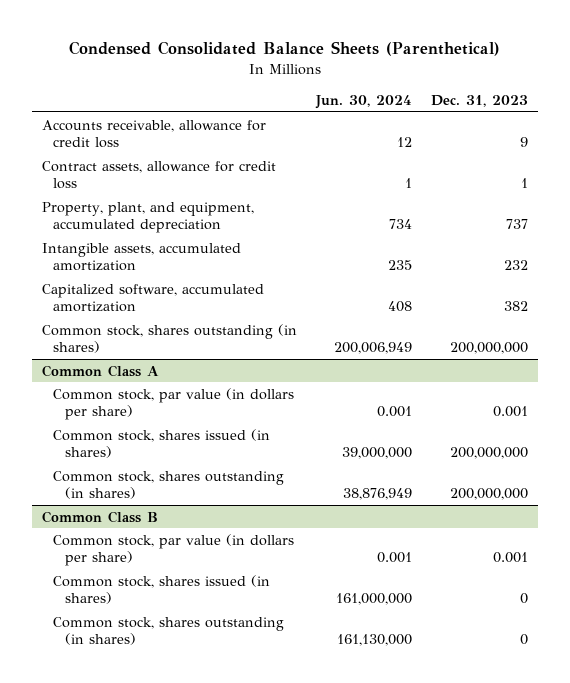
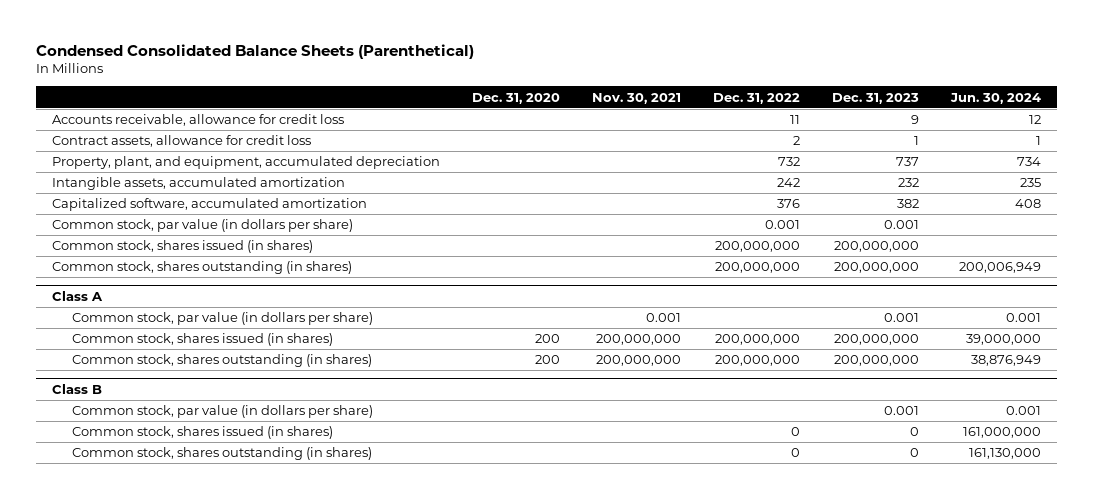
none -> [471,92,560,104] Dec. 31, 2020
none -> [592,92,682,104] Nov. 30, 2021
none -> [713,92,801,104] Dec. 31, 2022
none -> [51,219,353,233] Common stock, par value (in dollars per share)
none -> [51,240,313,254] Common stock, shares issued (in shares)
[41,364,159,377] Common Class A -> [51,290,103,301] Class A
[41,510,158,523] Common Class B -> [51,383,102,394] Class B

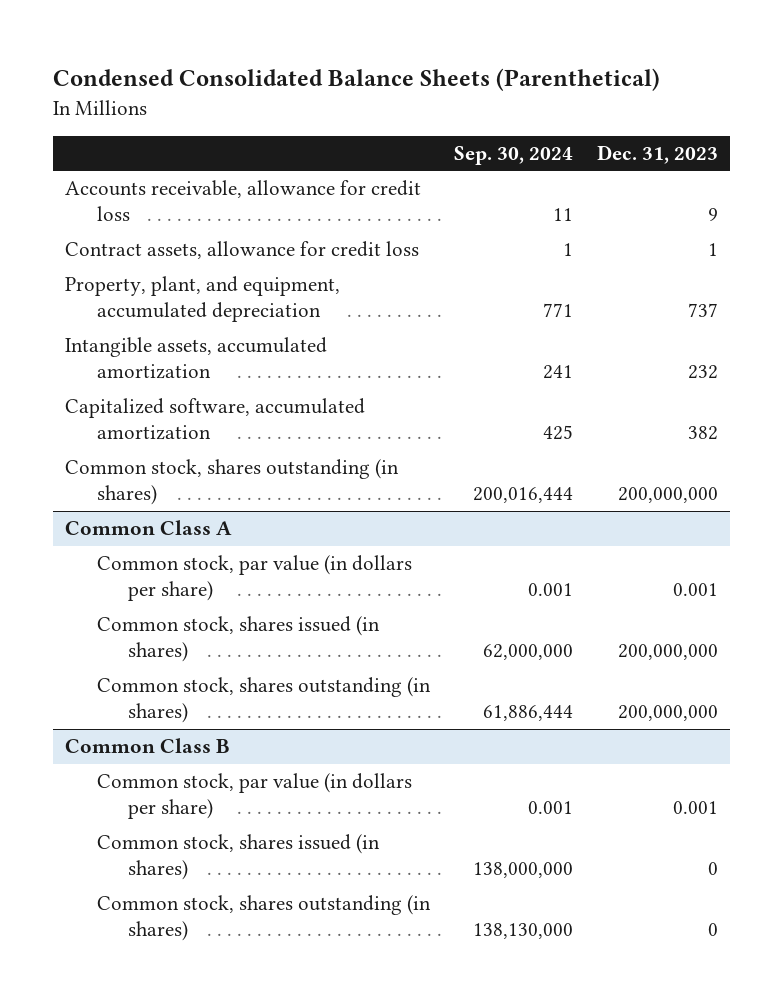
[471,92,560,104] Dec. 31, 2020 -> none
[592,92,682,104] Nov. 30, 2021 -> none
[713,92,801,104] Dec. 31, 2022 -> none
[950,92,1042,104] Jun. 30, 2024 -> none
none -> [453,145,573,165] Sep. 30, 2024
[51,219,353,233] Common stock, par value (in dollars per share) -> none
[51,240,313,254] Common stock, shares issued (in shares) -> none
[51,290,103,301] Class A -> [65,520,233,536] Common Class A
[51,383,102,394] Class B -> [65,738,231,754] Common Class B

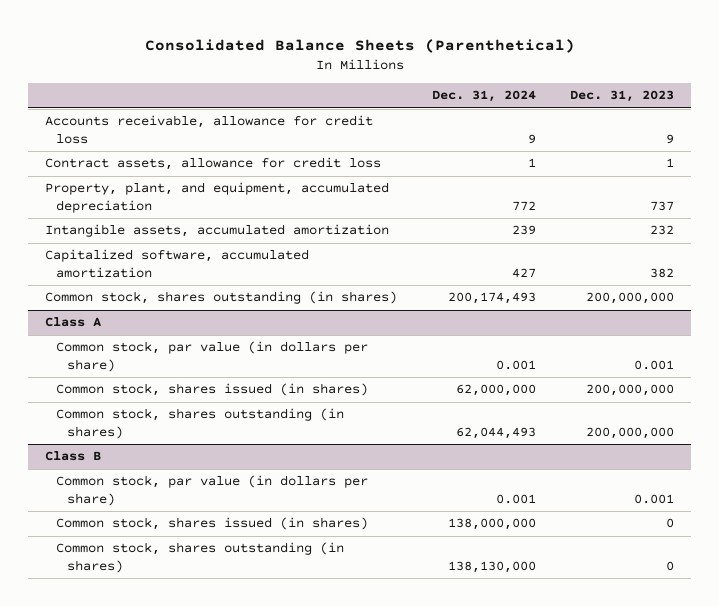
[53,68,661,92] Condensed Consolidated Balance Sheets (Parenthetical) -> [144,38,575,53] Consolidated Balance Sheets (Parenthetical)
[453,145,573,165] Sep. 30, 2024 -> none
none -> [431,90,536,103] Dec. 31, 2024
[65,520,233,536] Common Class A -> [45,317,102,328] Class A
[65,738,231,754] Common Class B -> [45,451,102,462] Class B

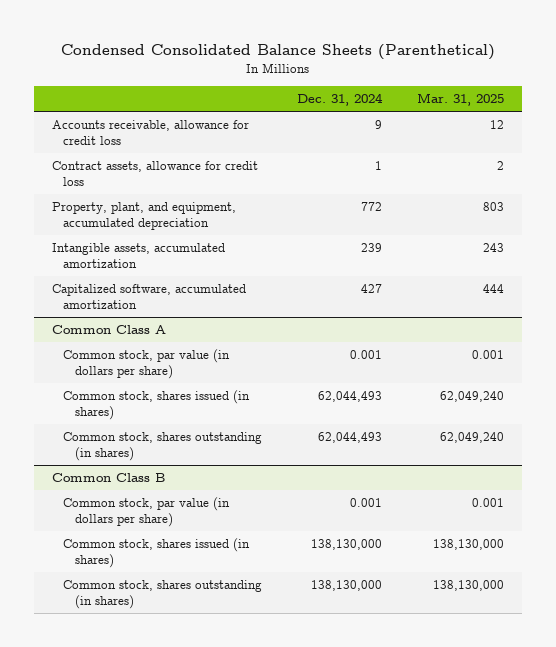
[144,38,575,53] Consolidated Balance Sheets (Parenthetical) -> [61,43,496,60] Condensed Consolidated Balance Sheets (Parenthetical)
[569,90,674,103] Dec. 31, 2023 -> none
none -> [417,92,505,106] Mar. 31, 2025
[45,291,398,305] Common stock, shares outstanding (in shares) -> none
[45,317,102,328] Class A -> [51,325,166,335] Common Class A
[455,384,536,397] 62,000,000 -> [318,391,383,403] 62,044,493
[45,451,102,462] Class B -> [51,473,165,483] Common Class B
[447,518,536,531] 138,000,000 -> [311,539,383,551] 138,130,000

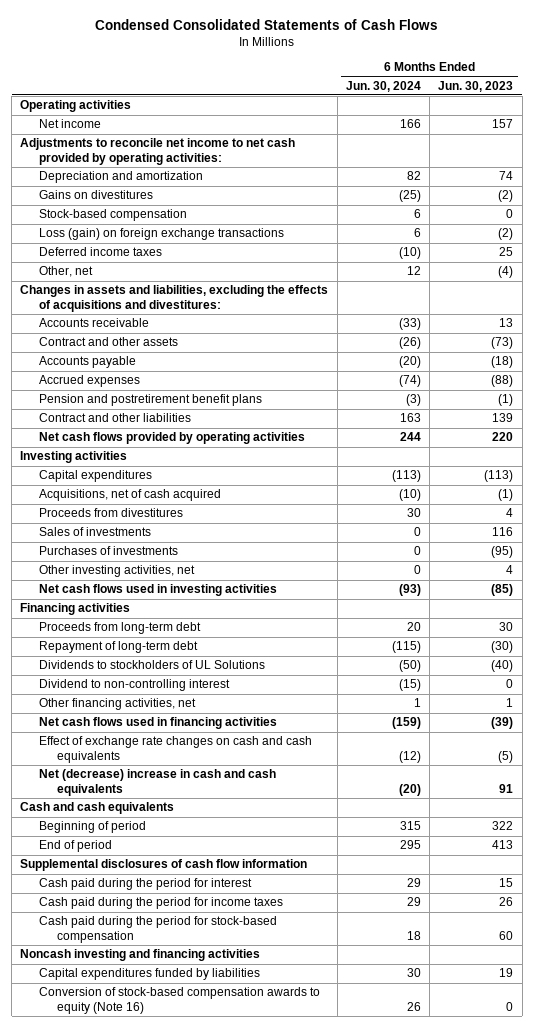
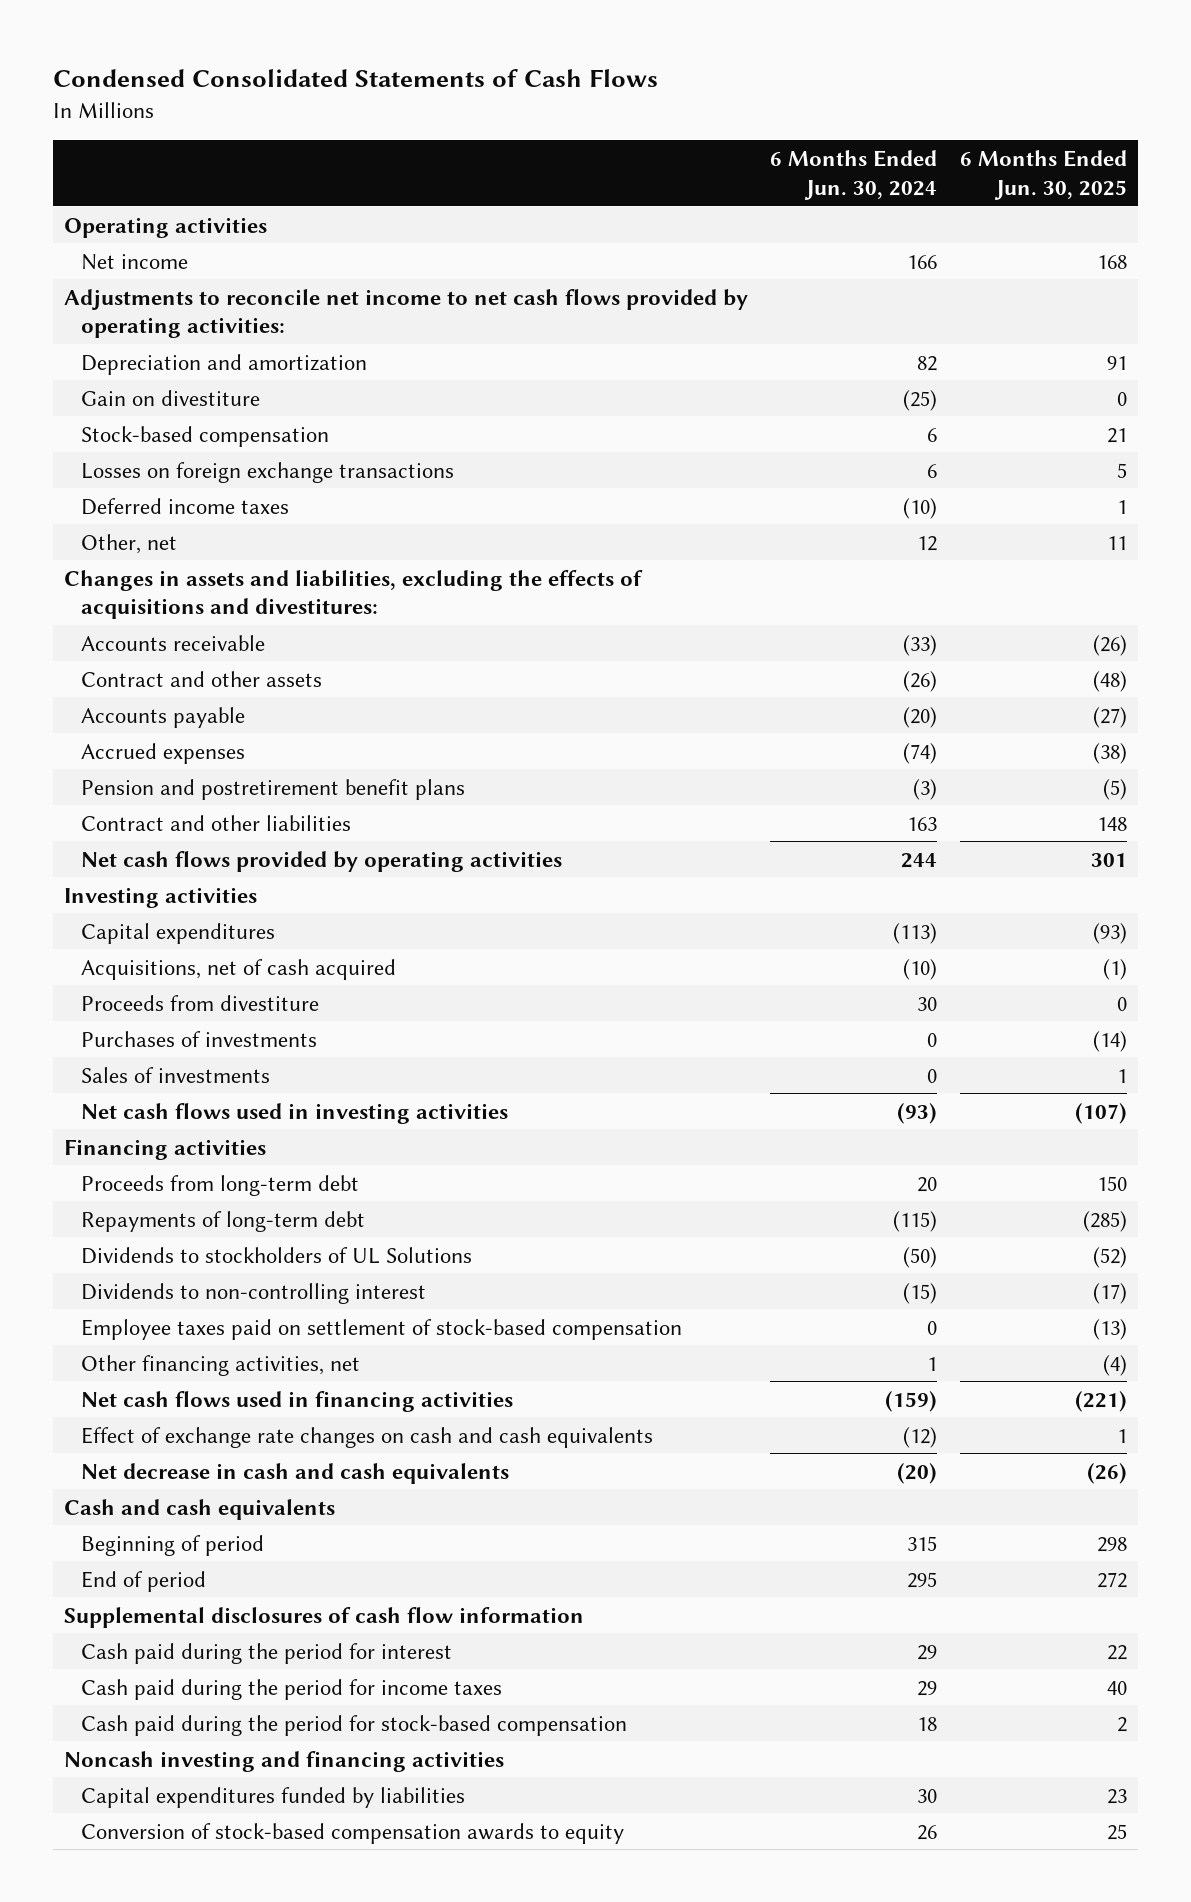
[438,80,514,92] Jun. 30, 2023 -> none
none -> [959,149,1127,200] 6 Months Ended Jun. 30, 2025
[20,138,296,165] Adjustments to reconcile net income to net cash provided by operating activities: -> [63,288,748,339] Adjustments to reconcile net income to net cash flows provided by operating activities:
[38,190,153,200] Gains on divestitures -> [80,389,260,406] Gain on divestiture
[38,228,284,241] Loss (gain) on foreign exchange transactions -> [80,461,454,483] Losses on foreign exchange transactions
[38,508,183,518] Proceeds from divestitures -> [80,994,319,1011] Proceeds from divestiture
[38,565,195,578] Other investing activities, net -> none
[38,527,151,537] Sales of investments -> [80,1066,270,1083] Sales of investments
[38,641,198,654] Repayment of long-term debt -> [80,1210,365,1232] Repayments of long-term debt
[38,679,230,692] Dividend to non-controlling interest -> [80,1282,426,1304] Dividends to non-controlling interest
none -> [80,1318,682,1340] Employee taxes paid on settlement of stock-based compensation
[38,769,276,796] Net (decrease) increase in cash and cash equivalents -> [80,1462,509,1484] Net decrease in cash and cash equivalents
[38,987,320,1014] Conversion of stock-based compensation awards to equity (Note 16) -> [80,1822,624,1844] Conversion of stock-based compensation awards to equity

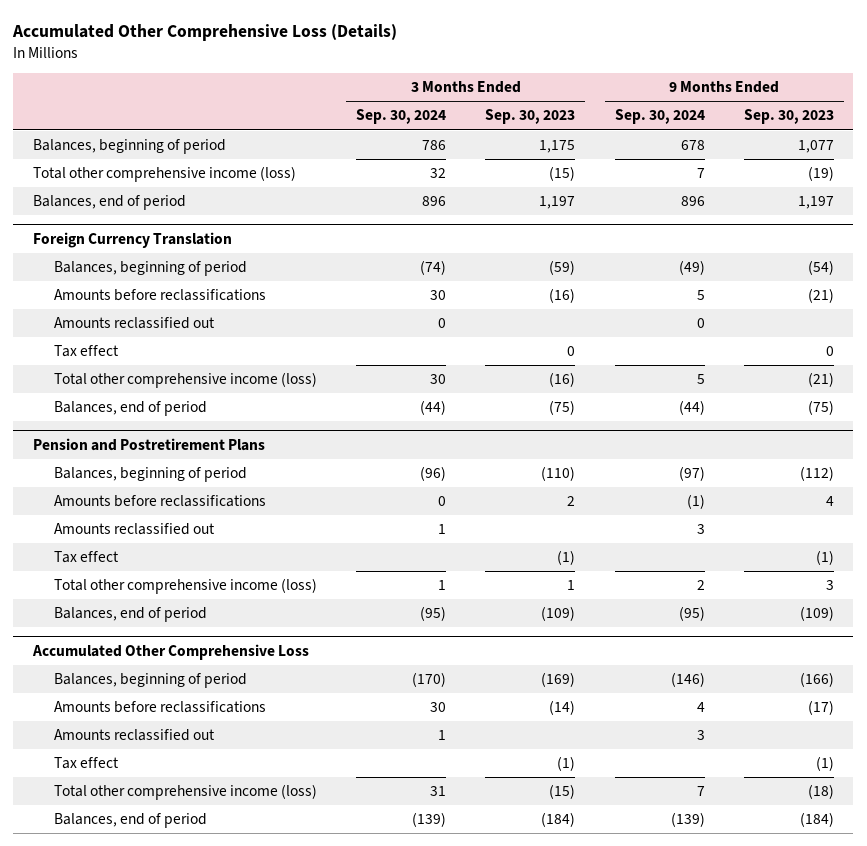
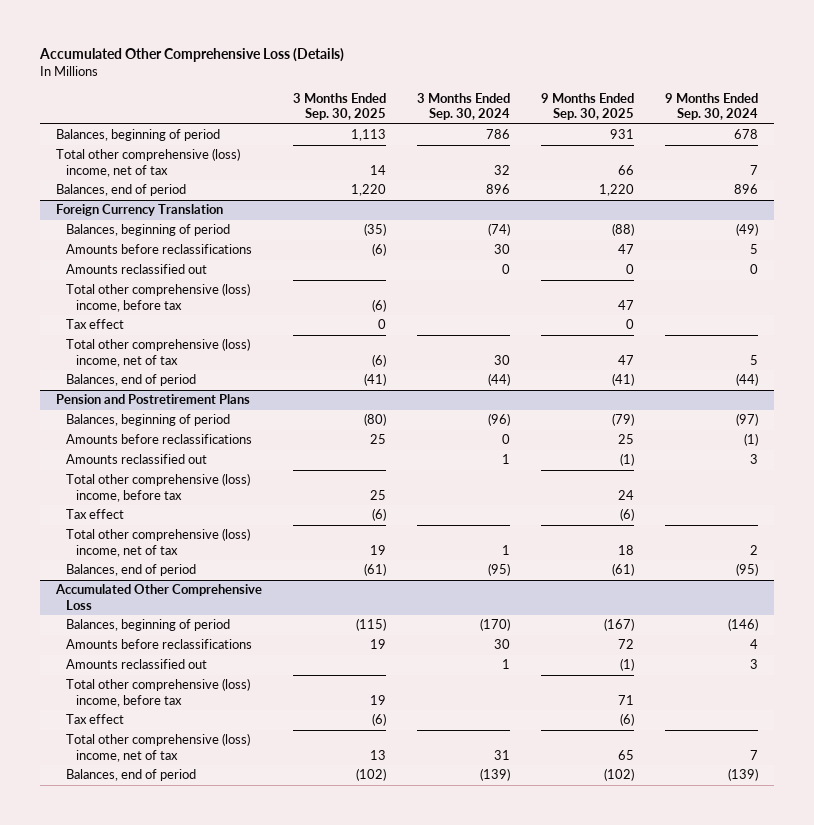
[485,109,576,125] Sep. 30, 2023 -> none
[743,109,834,125] Sep. 30, 2023 -> none
none -> [292,92,386,121] 3 Months Ended Sep. 30, 2025
none -> [541,92,635,121] 9 Months Ended Sep. 30, 2025
[33,166,297,183] Total other comprehensive income (loss) -> [55,148,240,177] Total other comprehensive (loss) income, net of tax
none -> [65,283,250,312] Total other comprehensive (loss) income, before tax
[54,372,318,389] Total other comprehensive income (loss) -> [65,338,250,367] Total other comprehensive (loss) income, net of tax
none -> [65,473,250,502] Total other comprehensive (loss) income, before tax
[54,578,318,595] Total other comprehensive income (loss) -> [65,528,250,557] Total other comprehensive (loss) income, net of tax
none -> [65,678,250,707] Total other comprehensive (loss) income, before tax
[54,784,318,801] Total other comprehensive income (loss) -> [65,733,250,762] Total other comprehensive (loss) income, net of tax

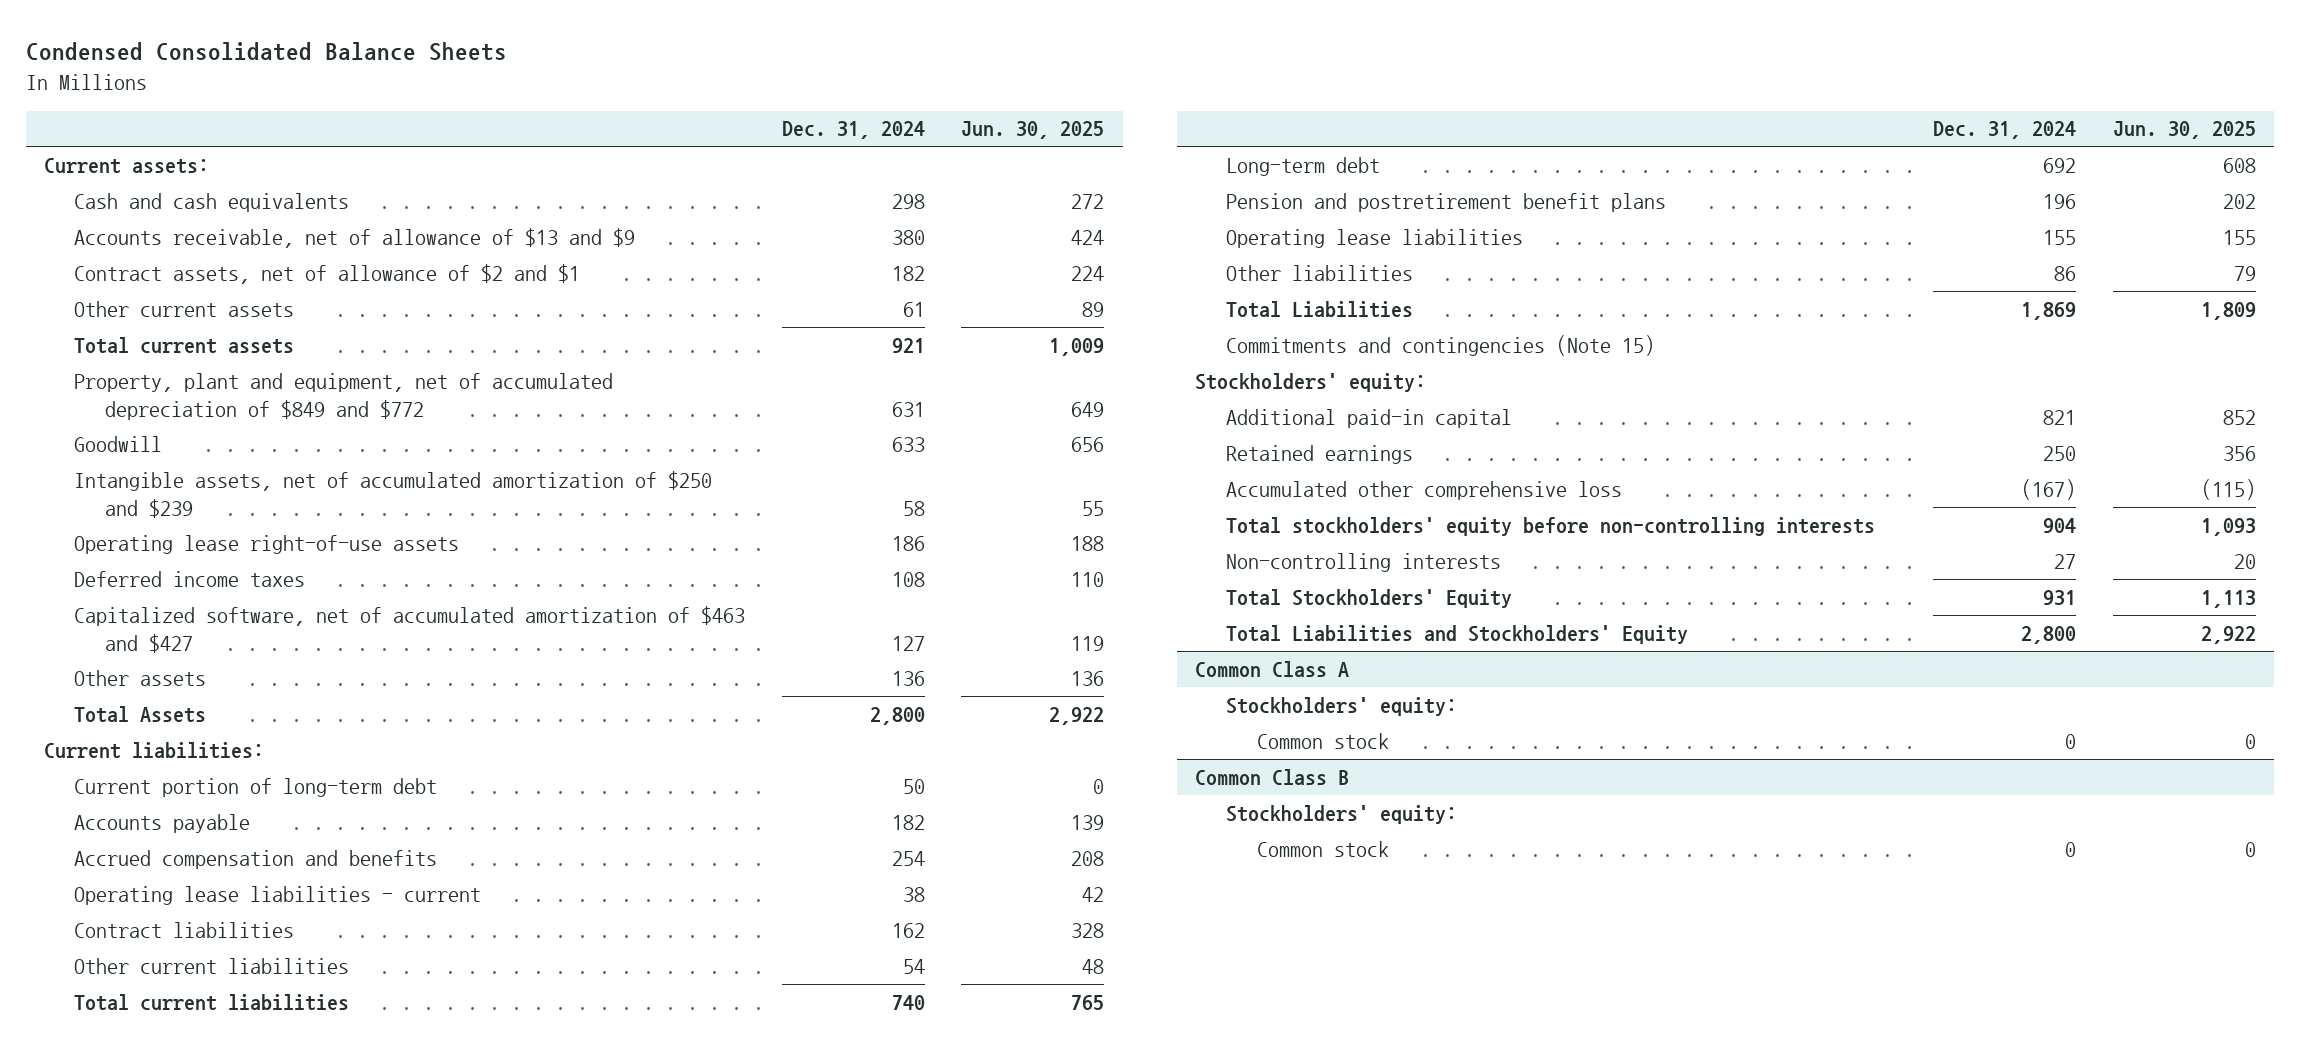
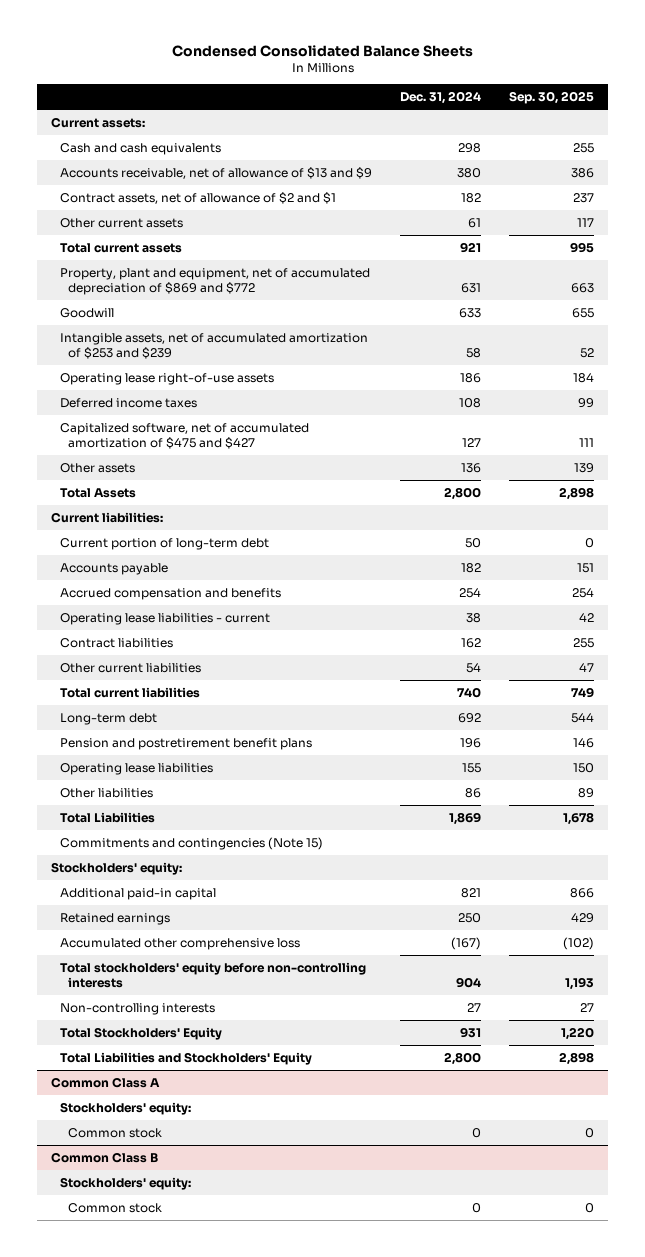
[961,121,1105,140] Jun. 30, 2025 -> none
none -> [509,91,595,105] Sep. 30, 2025
[74,372,614,420] Property, plant and equipment, net of accumulated depreciation of $849 and $772 -> [59,267,370,296] Property, plant and equipment, net of accumulated depreciation of $869 and $772
[74,470,713,518] Intangible assets, net of accumulated amortization of $250 and $239 -> [59,332,368,360] Intangible assets, net of accumulated amortization of $253 and $239
[74,605,746,653] Capitalized software, net of accumulated amortization of $463 and $427 -> [59,422,309,450] Capitalized software, net of accumulated amortization of $475 and $427

